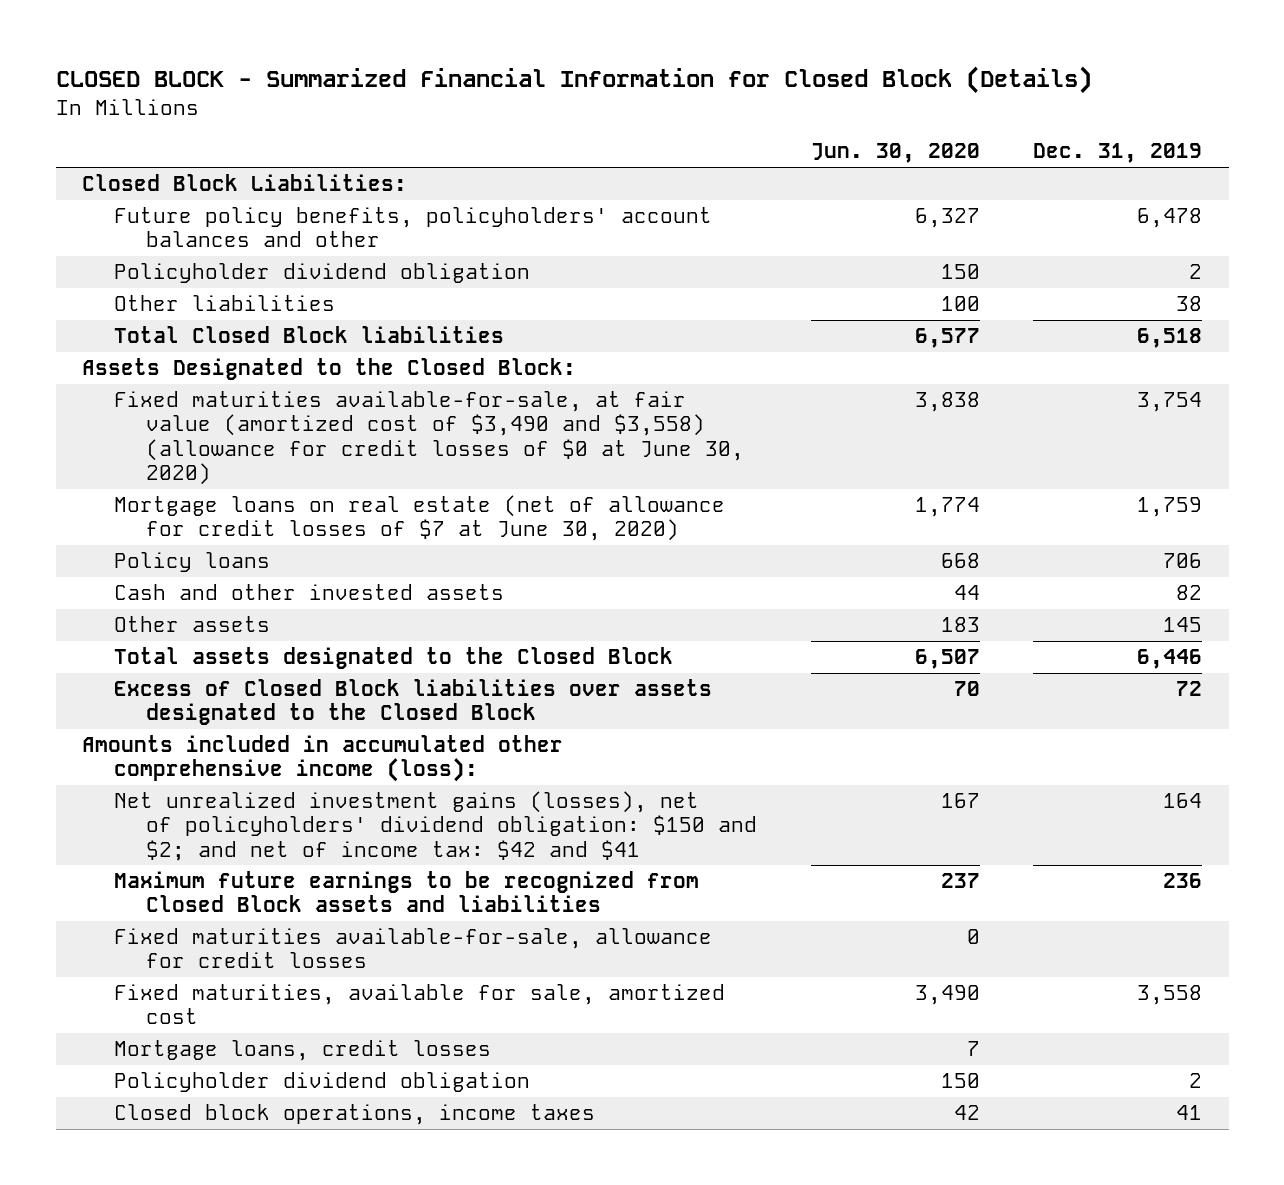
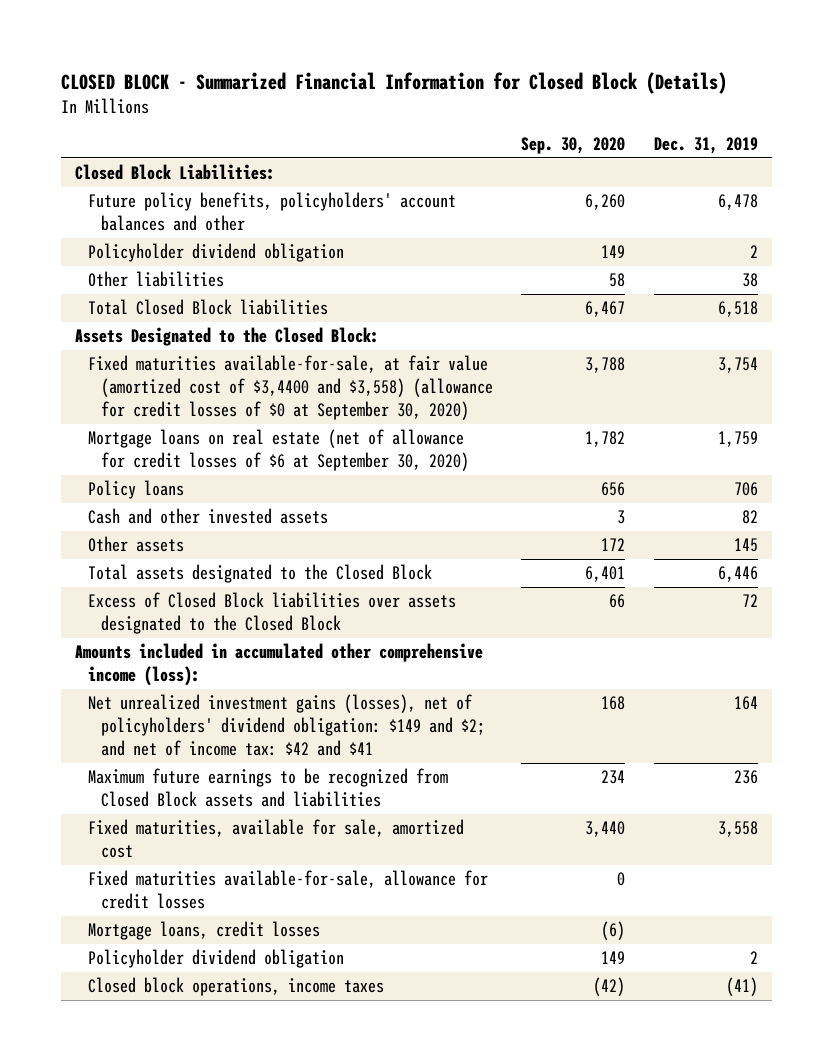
[810,143,980,164] Jun. 30, 2020 -> none
none -> [521,137,626,155] Sep. 30, 2020
[114,390,745,486] Fixed maturities available-for-sale, at fair value (amortized cost of $3,490 and $3,558) (allowance for credit losses of $0 at June 30, 2020) -> [87,355,493,421] Fixed maturities available-for-sale, at fair value (amortized cost of $3,4400 and $3,558) (allowance for credit losses of $0 at September 30, 2020)
[114,494,726,542] Mortgage loans on real estate (net of allowance for credit losses of $7 at June 30, 2020) -> [87,429,469,472] Mortgage loans on real estate (net of allowance for credit losses of $6 at September 30, 2020)
[114,790,758,861] Net unrealized investment gains (losses), net of policyholders' dividend obligation: $150 and $2; and net of income tax: $42 and $41 -> [87,694,485,757] Net unrealized investment gains (losses), net of policyholders' dividend obligation: $149 and $2; and net of income tax: $42 and $41
[114,927,713,969] Fixed maturities available-for-sale, allowance for credit losses -> [87,870,488,910] Fixed maturities available-for-sale, allowance for credit losses
[1176,1104,1203,1120] 41 -> [725,977,758,997] (41)

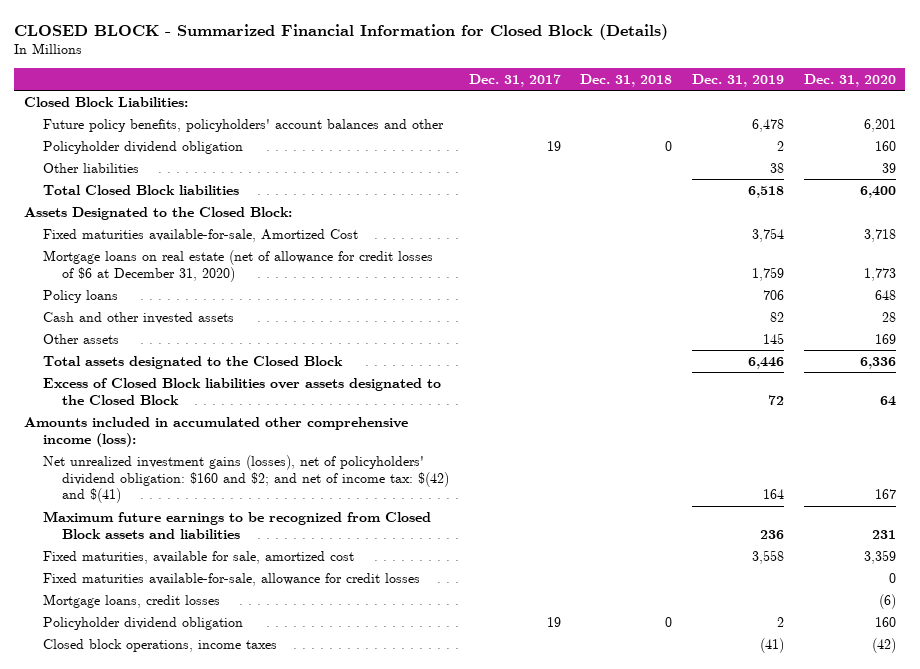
[521,137,626,155] Sep. 30, 2020 -> none
none -> [468,73,561,87] Dec. 31, 2017
none -> [580,73,673,87] Dec. 31, 2018
none -> [803,73,896,87] Dec. 31, 2020
[87,355,493,421] Fixed maturities available-for-sale, at fair value (amortized cost of $3,4400 and $3,558) (allowance for credit losses of $0 at September 30, 2020) -> [43,228,359,242] Fixed maturities available-for-sale, Amortized Cost
[87,429,469,472] Mortgage loans on real estate (net of allowance for credit losses of $6 at September 30, 2020) -> [43,249,434,282] Mortgage loans on real estate (net of allowance for credit losses of $6 at December 31, 2020)
[87,694,485,757] Net unrealized investment gains (losses), net of policyholders' dividend obligation: $149 and $2; and net of income tax: $42 and $41 -> [43,454,450,504] Net unrealized investment gains (losses), net of policyholders' dividend obligation: $160 and $2; and net of income tax: $(42) and $(41)

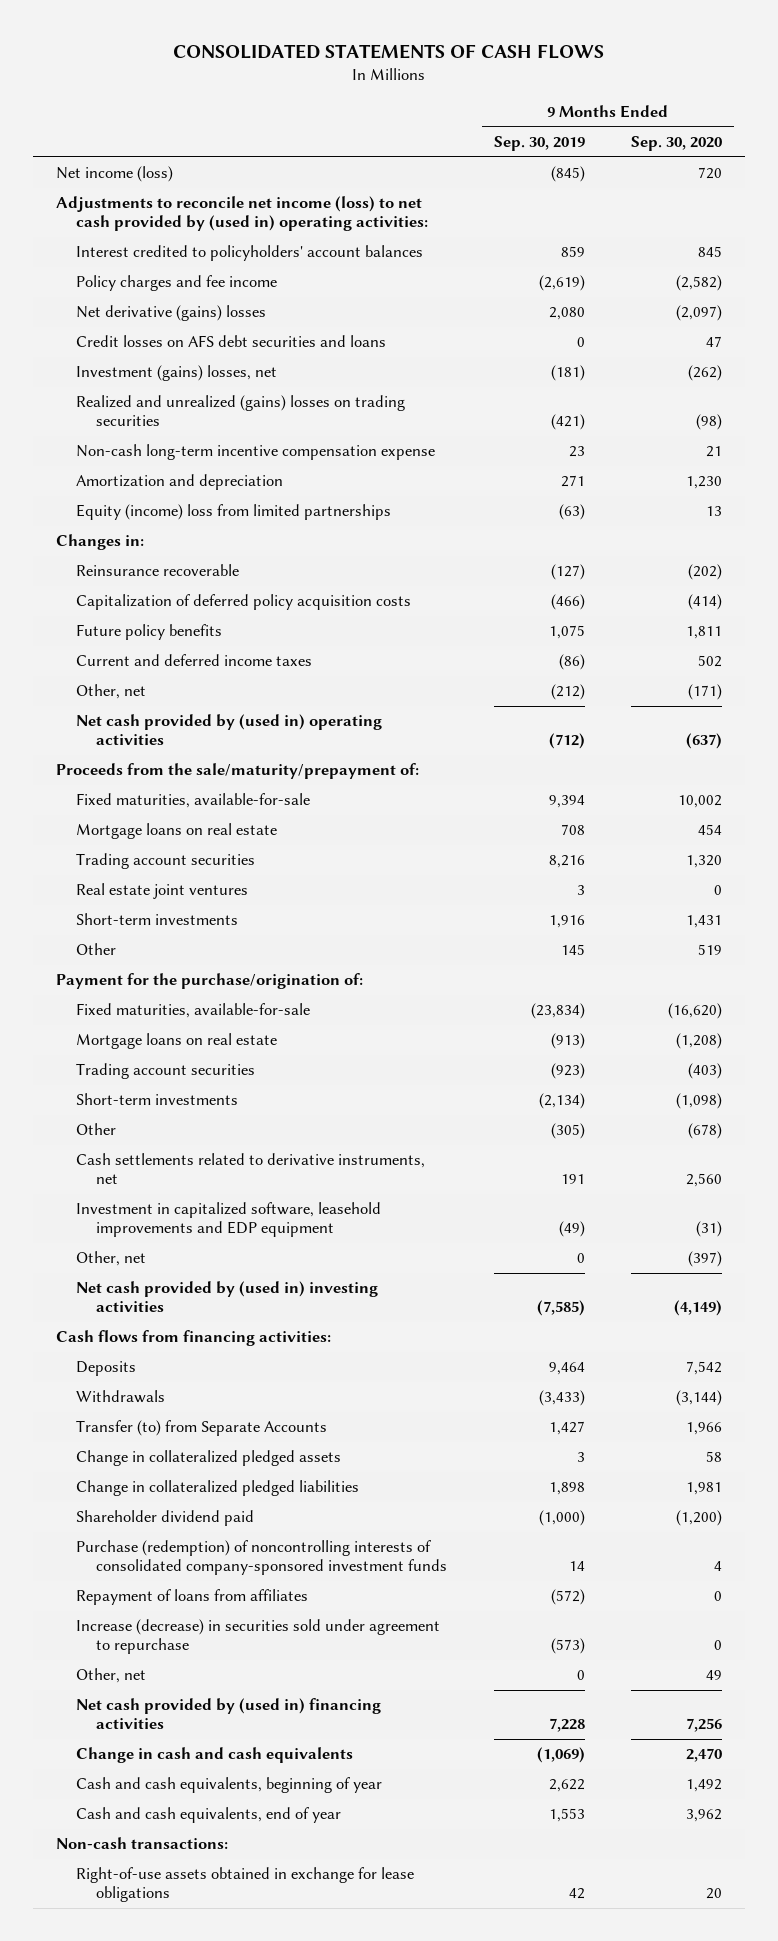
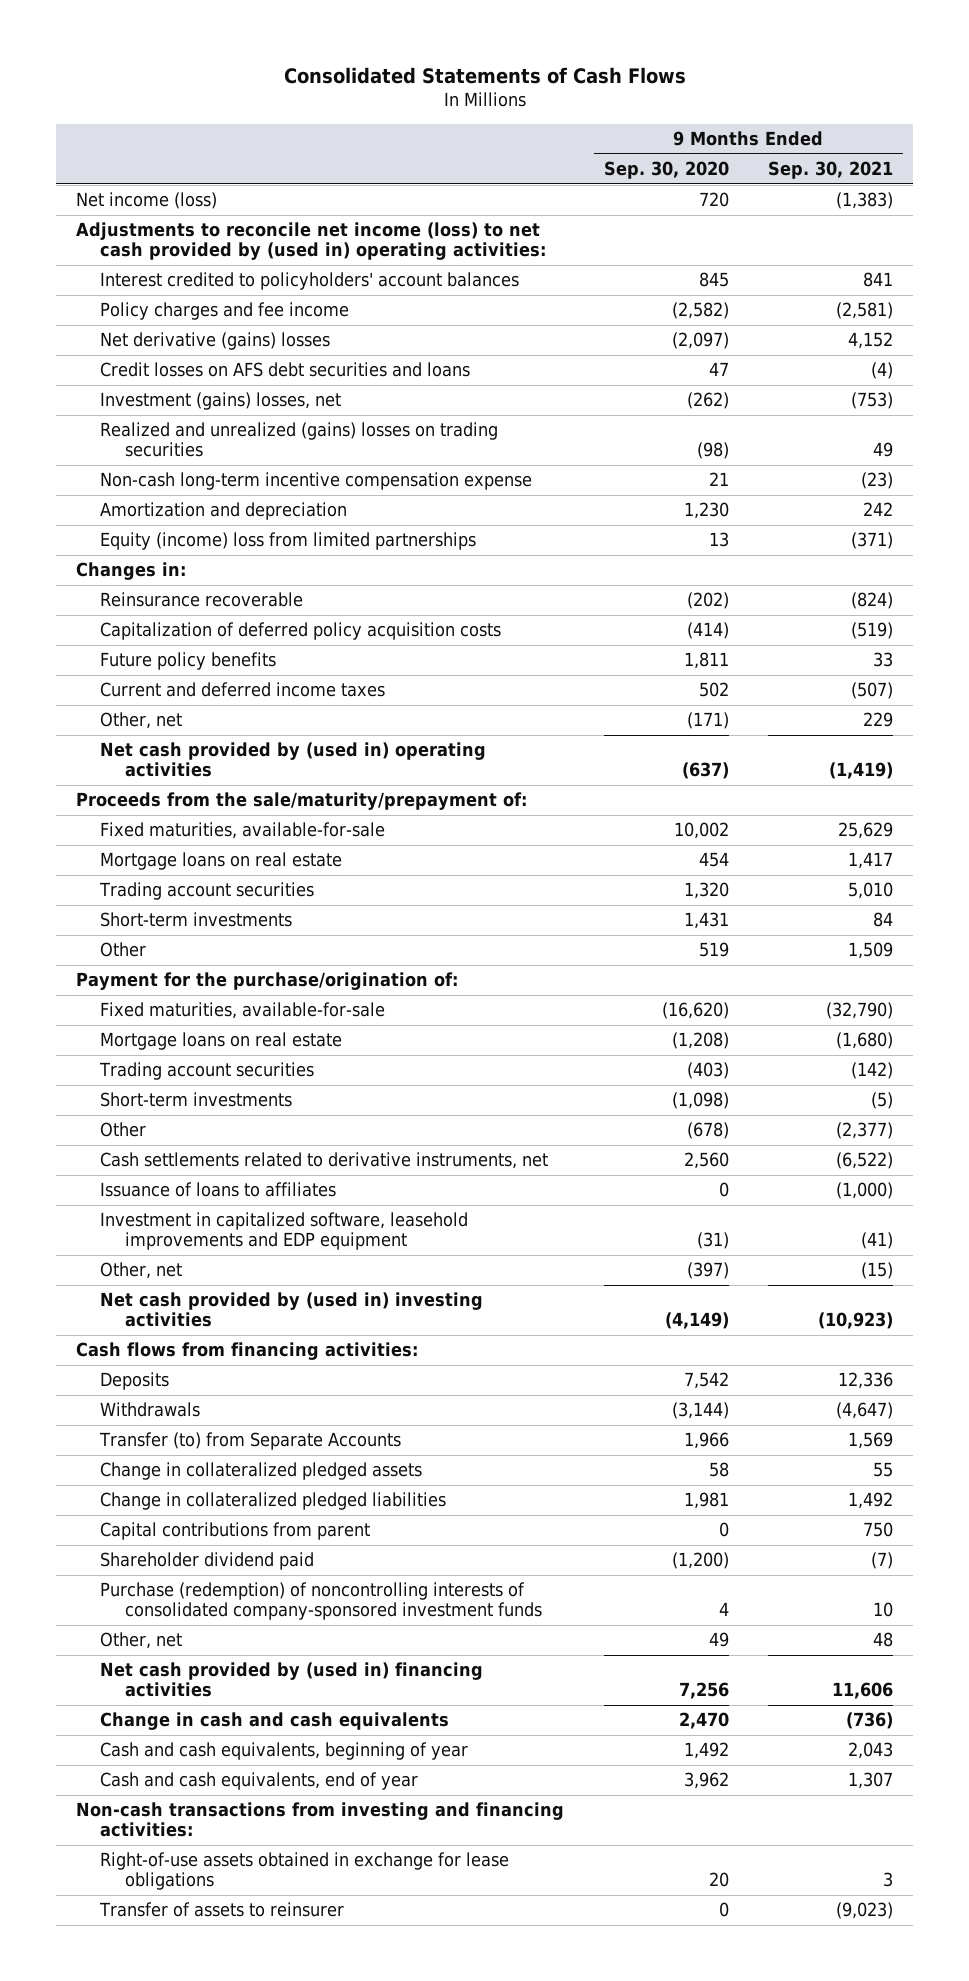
[173,43,605,59] CONSOLIDATED STATEMENTS OF CASH FLOWS -> [283,67,686,85] Consolidated Statements of Cash Flows
[493,135,585,151] Sep. 30, 2019 -> none
none -> [768,161,894,180] Sep. 30, 2021
[76,883,249,900] Real estate joint ventures -> none
none -> [100,1182,337,1198] Issuance of loans to affiliates
none -> [100,1522,371,1541] Capital contributions from parent
[76,1589,309,1606] Repayment of loans from affiliates -> none
[76,1619,441,1655] Increase (decrease) in securities sold under agreement to repurchase -> none
[55,1837,228,1850] Non-cash transactions: -> [76,1802,565,1838] Non-cash transactions from investing and financing activities:
none -> [99,1902,345,1918] Transfer of assets to reinsurer

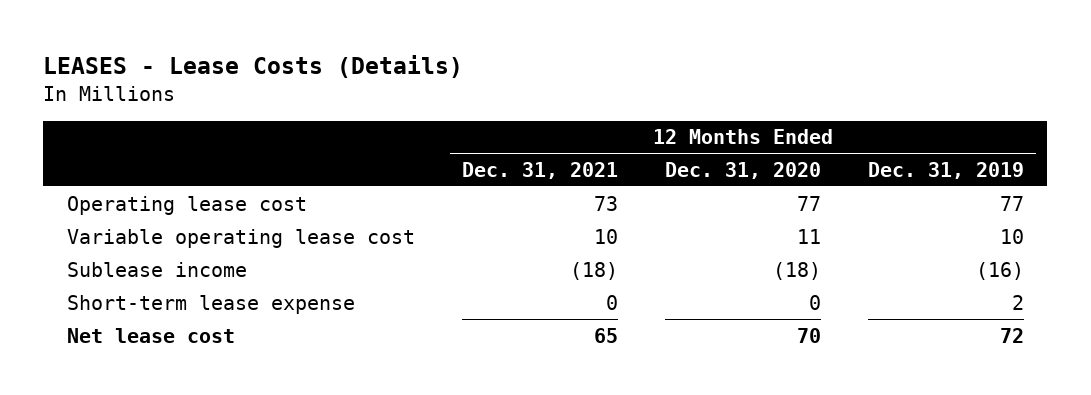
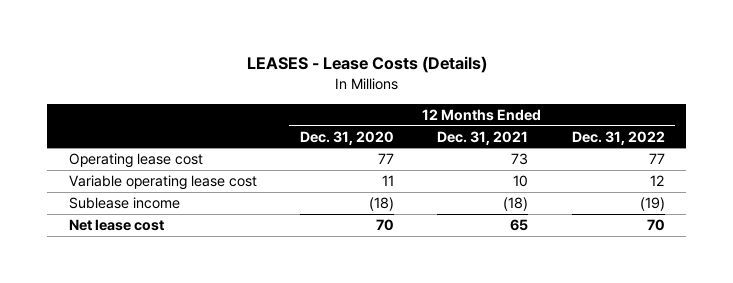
[867,161,1024,179] Dec. 31, 2019 -> none
none -> [571,130,665,145] Dec. 31, 2022
[66,294,355,314] Short-term lease expense -> none

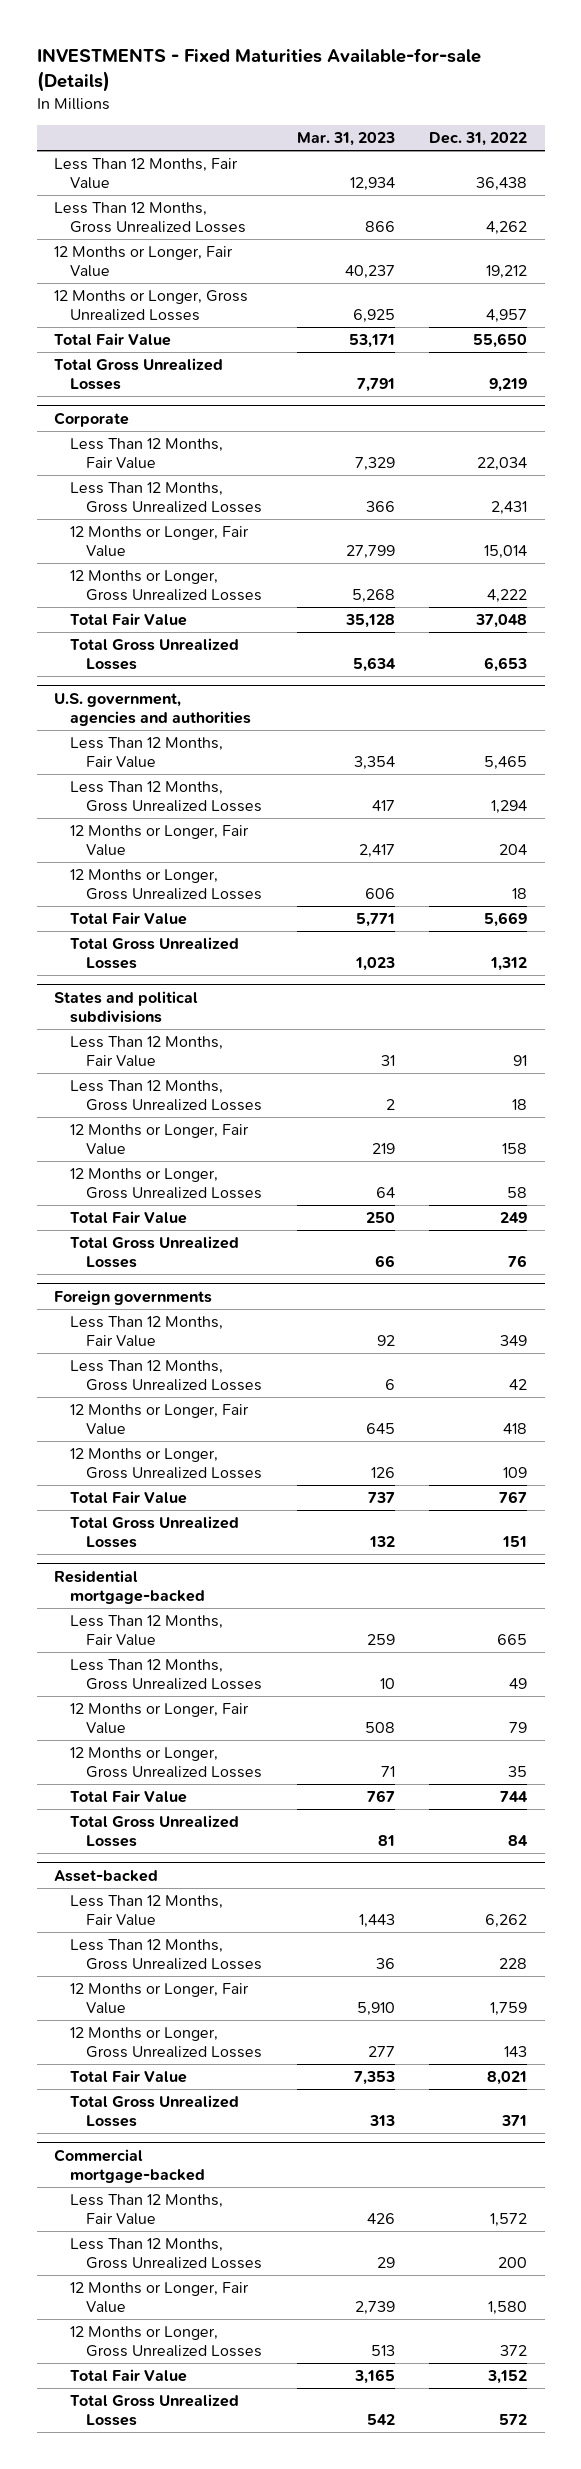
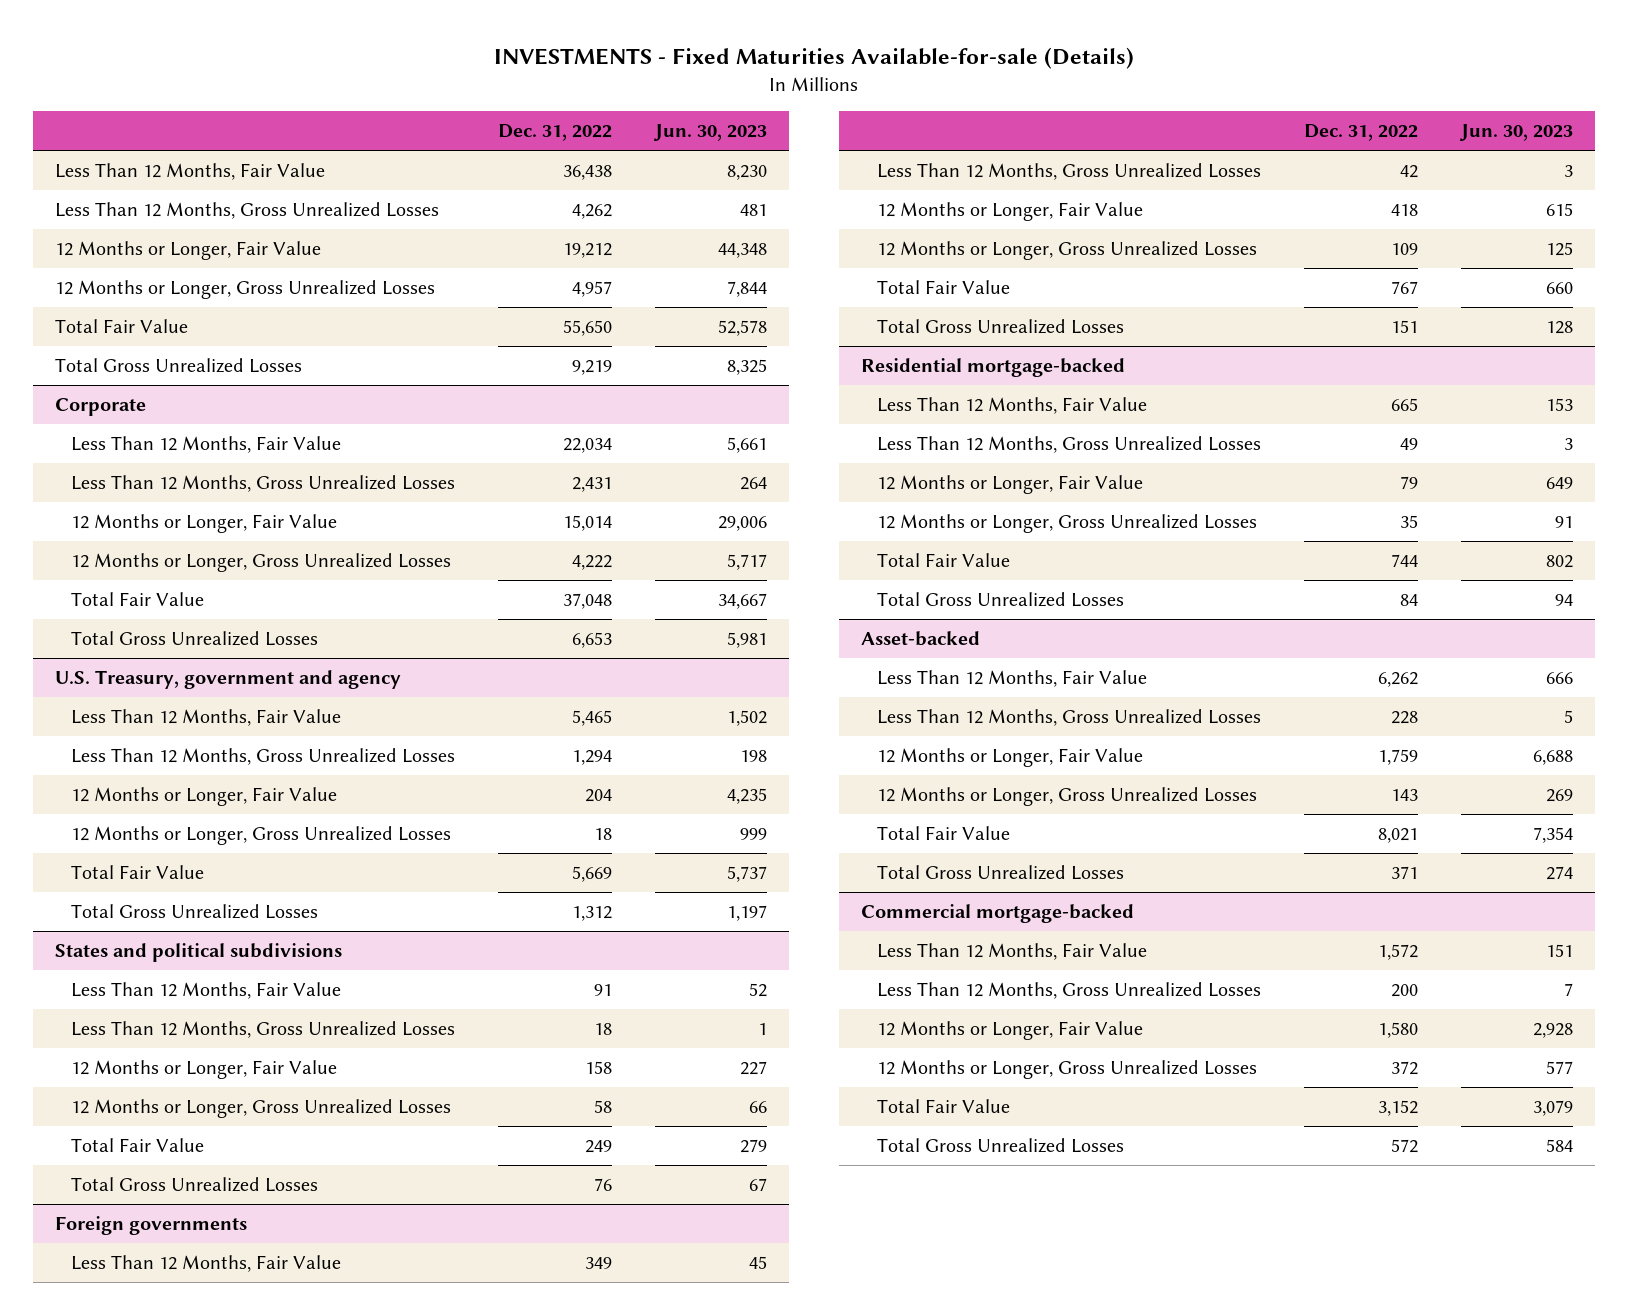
[296,132,395,147] Mar. 31, 2023 -> none
none -> [653,124,768,142] Jun. 30, 2023
[54,692,252,726] U.S. government, agencies and authorities -> [54,669,401,689] U.S. Treasury, government and agency

